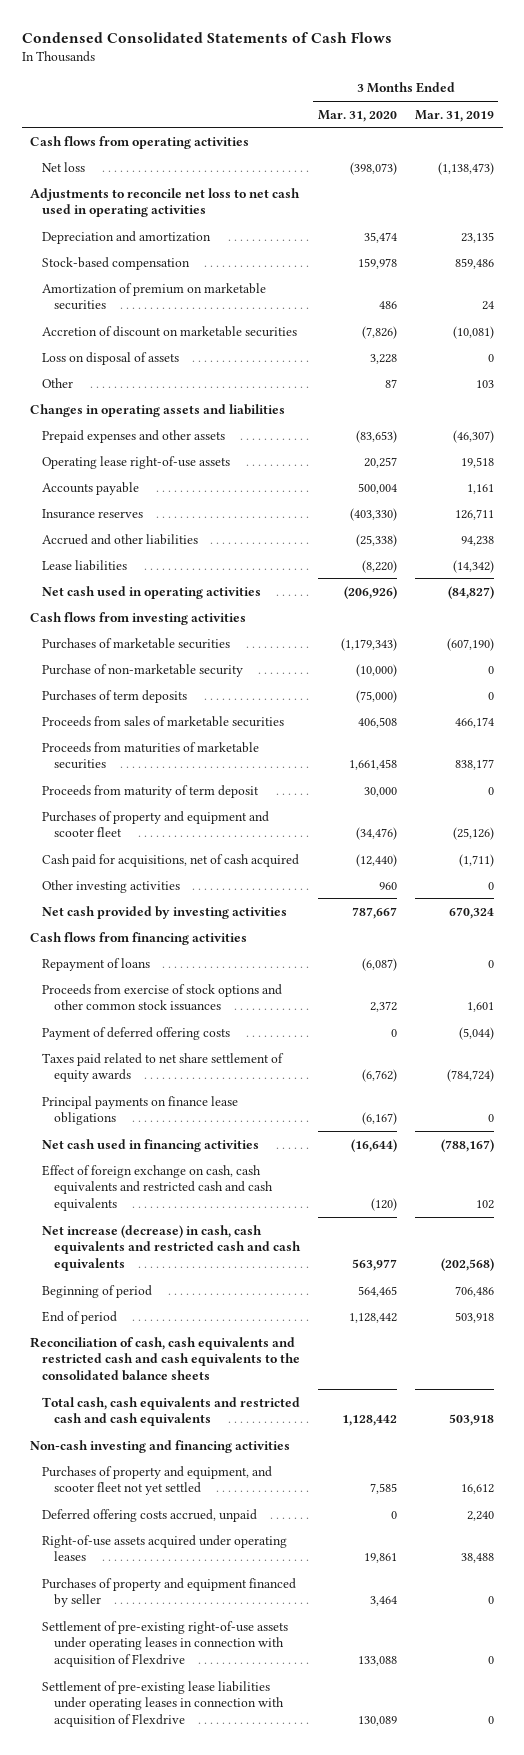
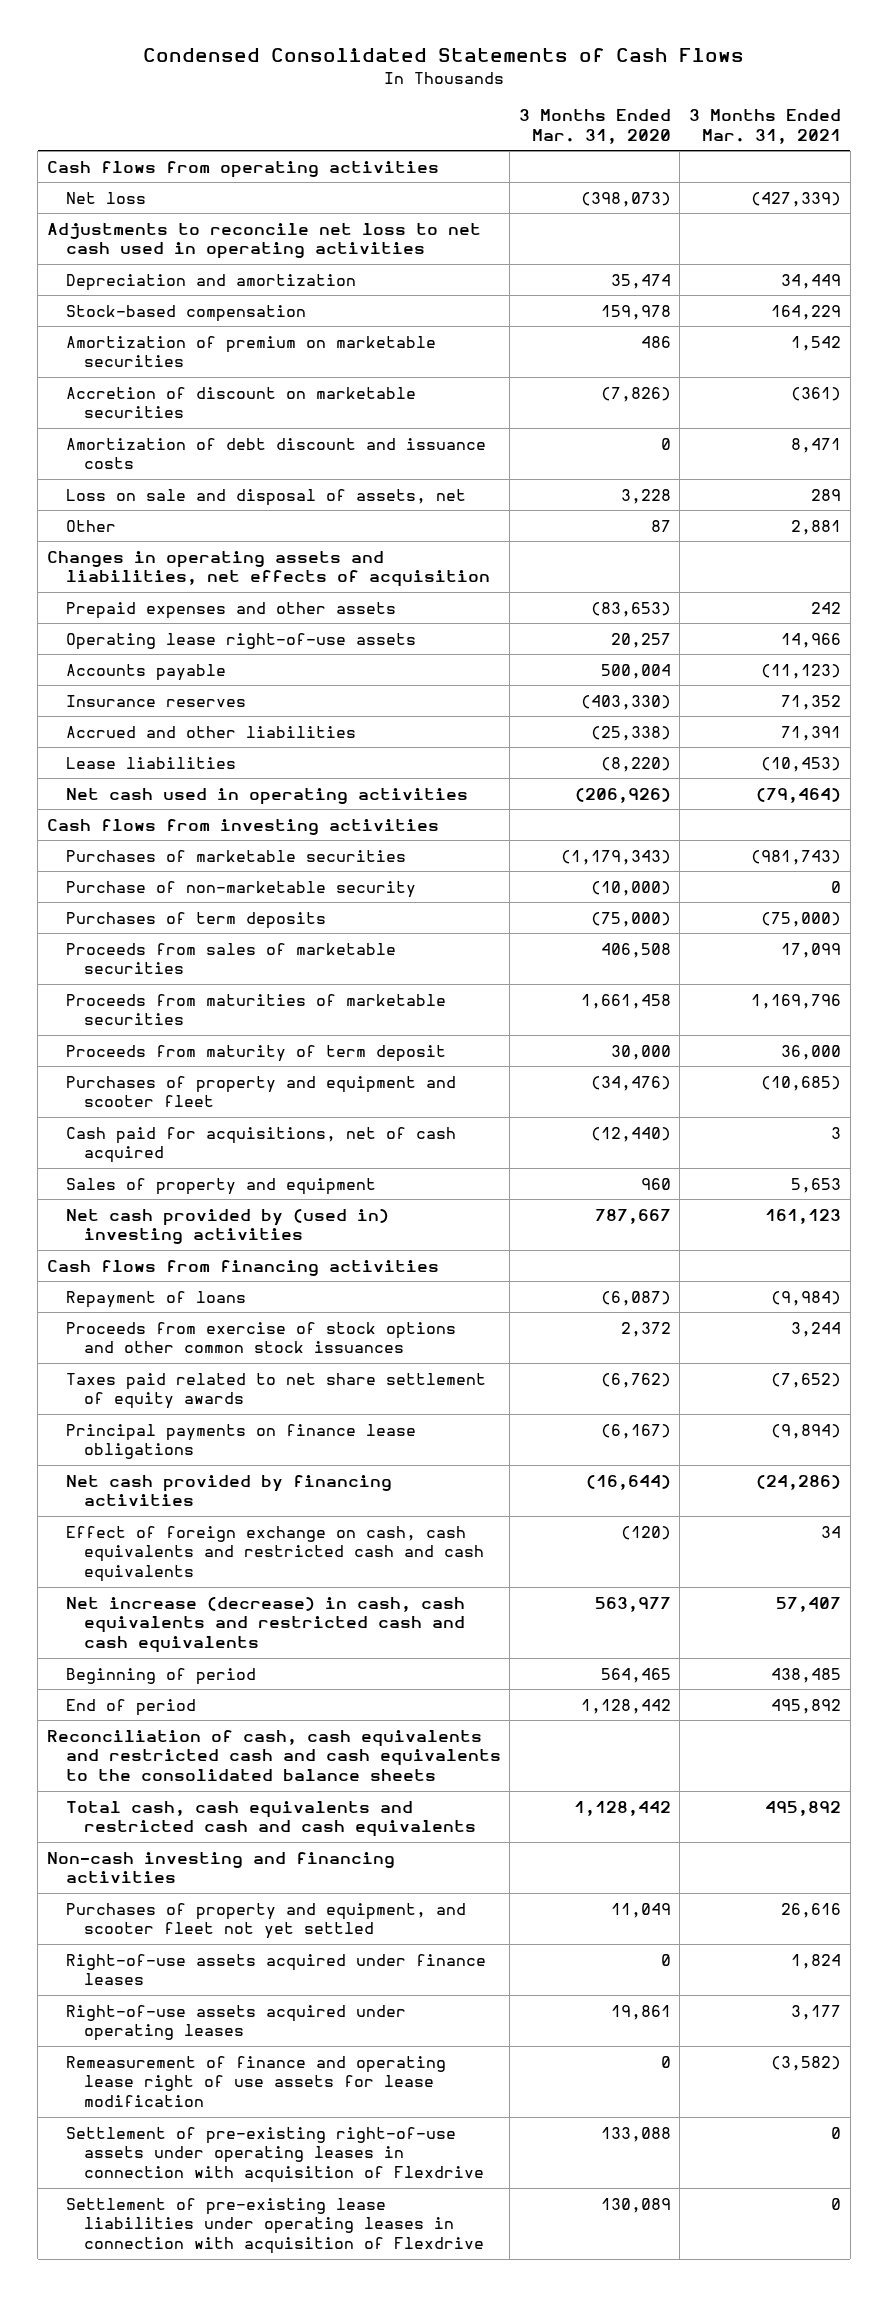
[414,109,494,122] Mar. 31, 2019 -> none
none -> [689,109,842,144] 3 Months Ended Mar. 31, 2021
none -> [65,437,486,470] Amortization of debt discount and issuance costs
[42,351,180,365] Loss on disposal of assets -> [65,488,466,506] Loss on sale and disposal of assets, net
[30,403,286,417] Changes in operating assets and liabilities -> [46,550,490,588] Changes in operating assets and liabilities, net effects of acquisition
[42,879,181,893] Other investing activities -> none
none -> [65,1177,376,1195] Sales of property and equipment
[42,905,288,919] Net cash provided by investing activities -> [65,1208,389,1245] Net cash provided by (used in) investing activities
[42,1026,231,1040] Payment of deferred offering costs -> none
[42,1138,260,1152] Net cash used in financing activities -> [65,1474,392,1507] Net cash provided by financing activities
[42,1508,258,1522] Deferred offering costs accrued, unpaid -> none
[369,1483,397,1495] 7,585 -> [610,1902,671,1918] 11,049
none -> [65,1953,486,1986] Right-of-use assets acquired under finance leases
[42,1577,297,1608] Purchases of property and equipment financed by seller -> none
none -> [65,2055,446,2108] Remeasurement of finance and operating lease right of use assets for lease modification

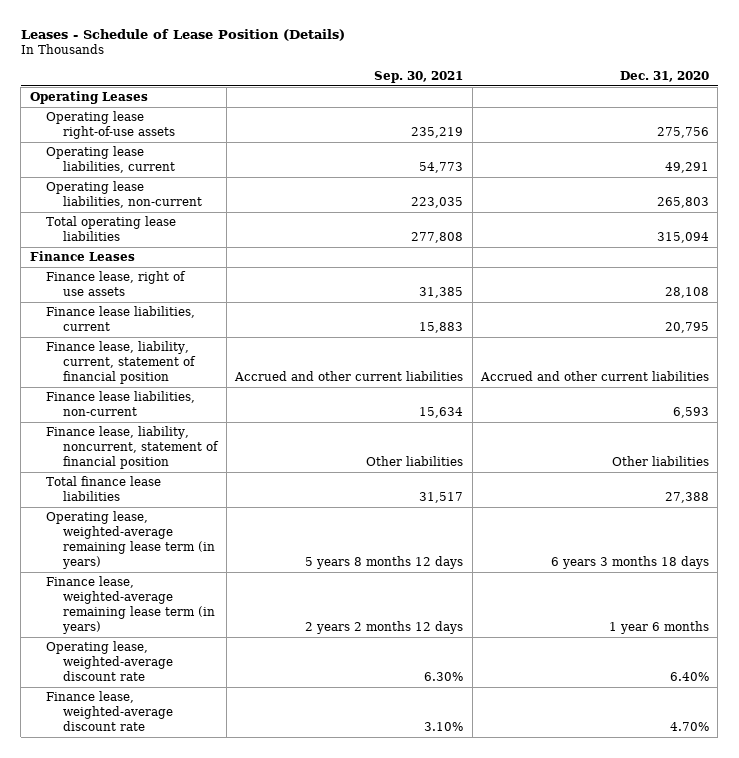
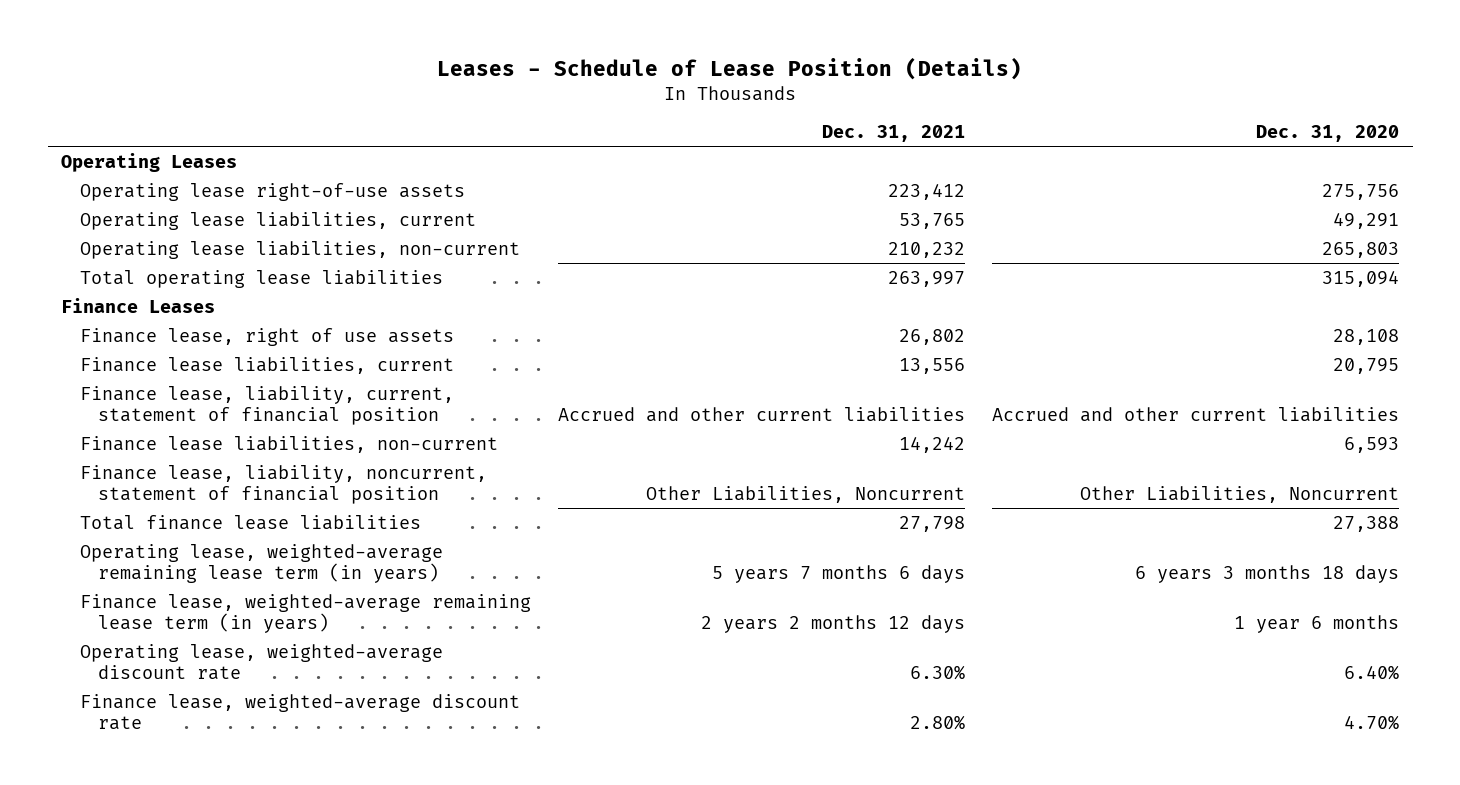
[374,70,464,83] Sep. 30, 2021 -> none
none -> [821,125,965,143] Dec. 31, 2021
[612,455,710,466] Other liabilities -> [1080,485,1400,503] Other Liabilities, Noncurrent

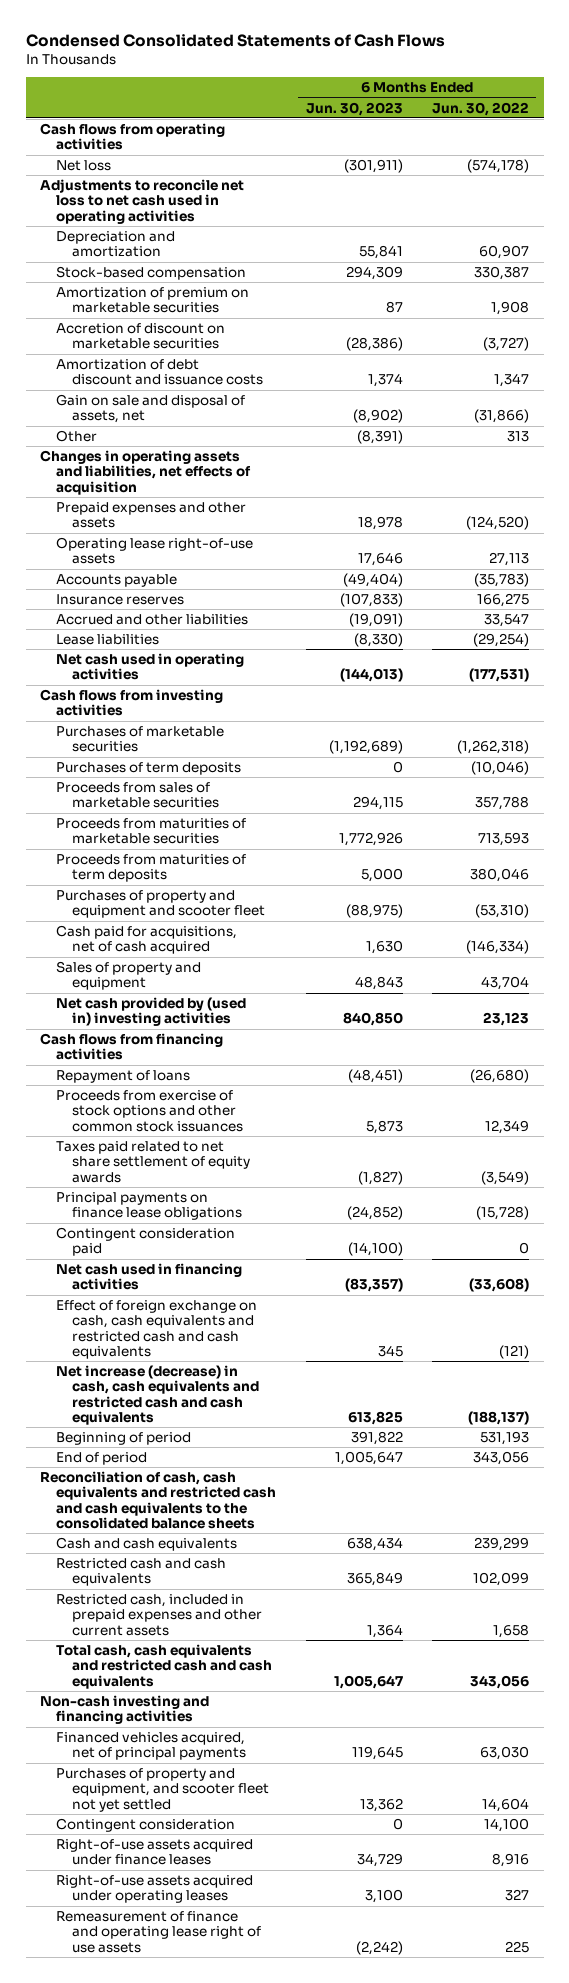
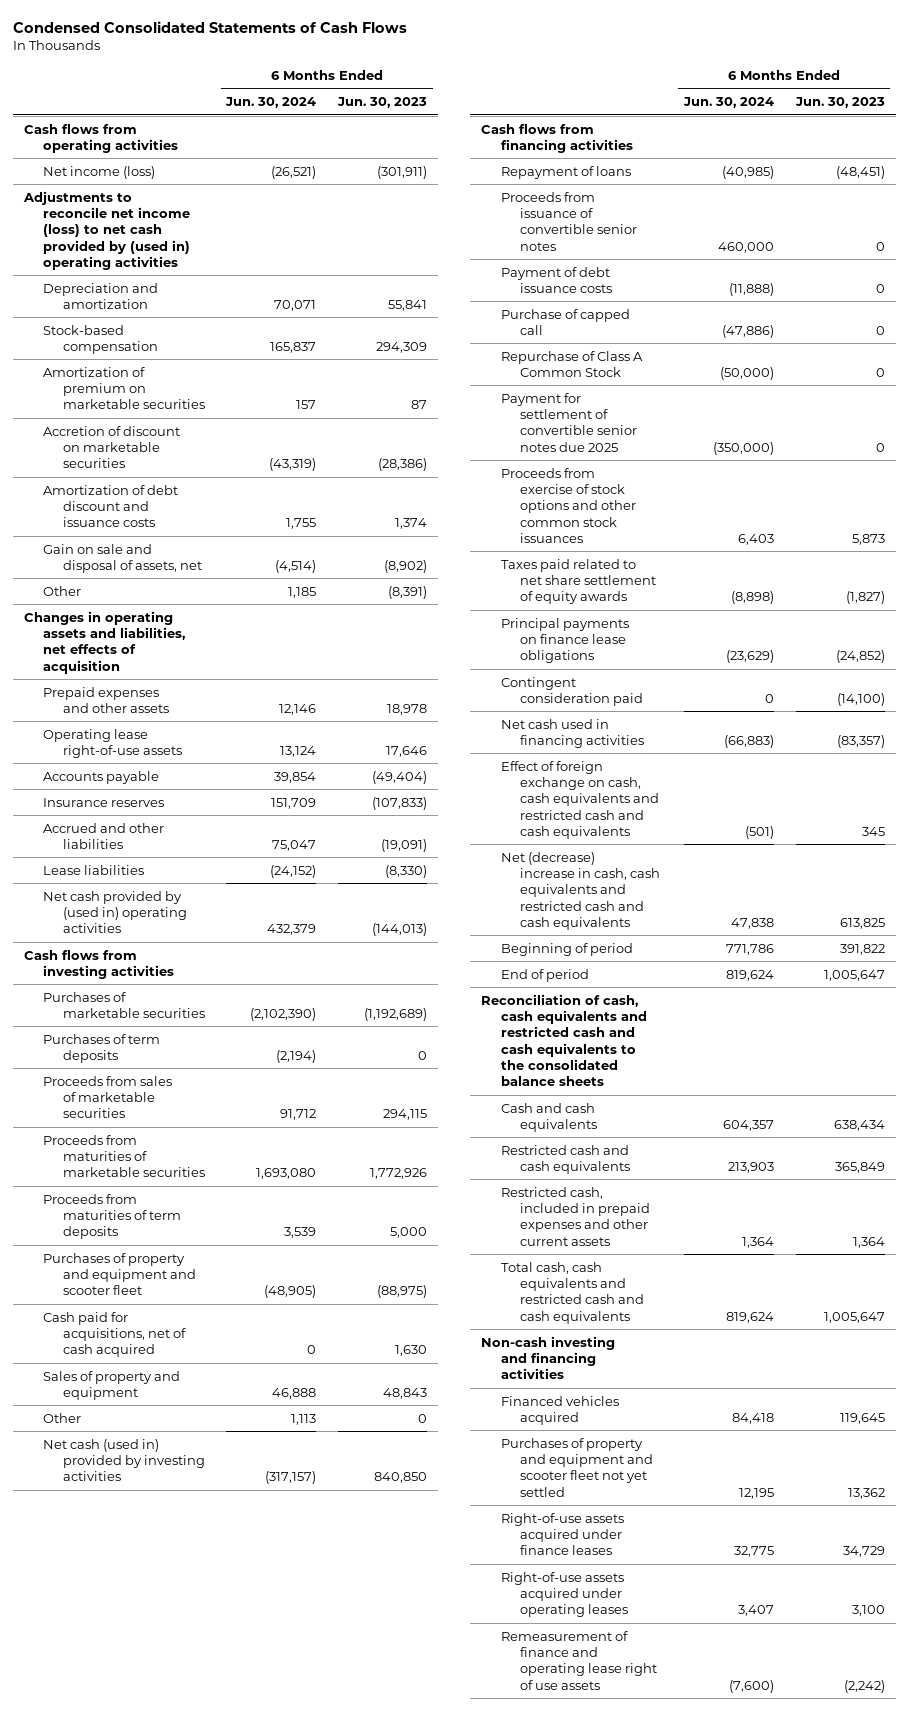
[432,101,530,116] Jun. 30, 2022 -> none
none -> [225,97,317,109] Jun. 30, 2024
[56,159,112,171] Net loss -> [43,165,156,179] Net income (loss)
[40,178,245,224] Adjustments to reconcile net loss to net cash used in operating activities -> [22,190,191,270] Adjustments to reconcile net income (loss) to net cash provided by (used in) operating activities
[56,652,245,681] Net cash used in operating activities -> [43,890,187,934] Net cash provided by (used in) operating activities
none -> [43,1412,82,1423] Other
[56,996,247,1027] Net cash provided by (used in) investing activities -> [43,1438,205,1482] Net cash (used in) provided by investing activities
none -> [500,191,638,251] Proceeds from issuance of convertible senior notes
none -> [500,266,613,293] Payment of debt issuance costs
none -> [500,308,630,335] Purchase of capped call
none -> [500,350,643,377] Repurchase of Class A Common Stock
none -> [500,392,638,452] Payment for settlement of convertible senior notes due 2025
[56,1364,260,1426] Net increase (decrease) in cash, cash equivalents and restricted cash and cash equivalents -> [500,851,661,930] Net (decrease) increase in cash, cash equivalents and restricted cash and cash equivalents
[56,1817,236,1832] Contingent consideration -> none
[56,1731,247,1761] Financed vehicles acquired, net of principal payments -> [500,1395,619,1425] Financed vehicles acquired
[56,1767,270,1812] Purchases of property and equipment, and scooter fleet not yet settled -> [500,1437,654,1497] Purchases of property and equipment and scooter fleet not yet settled

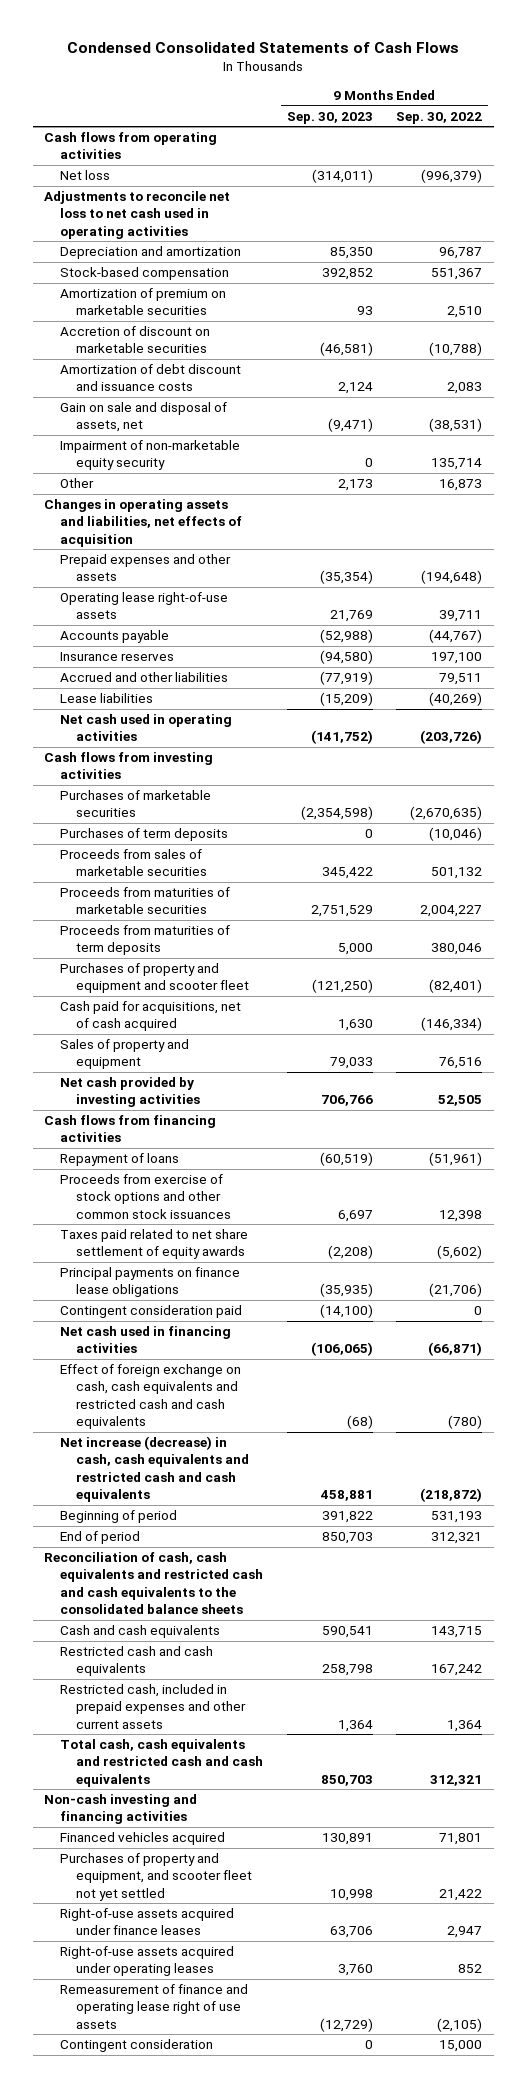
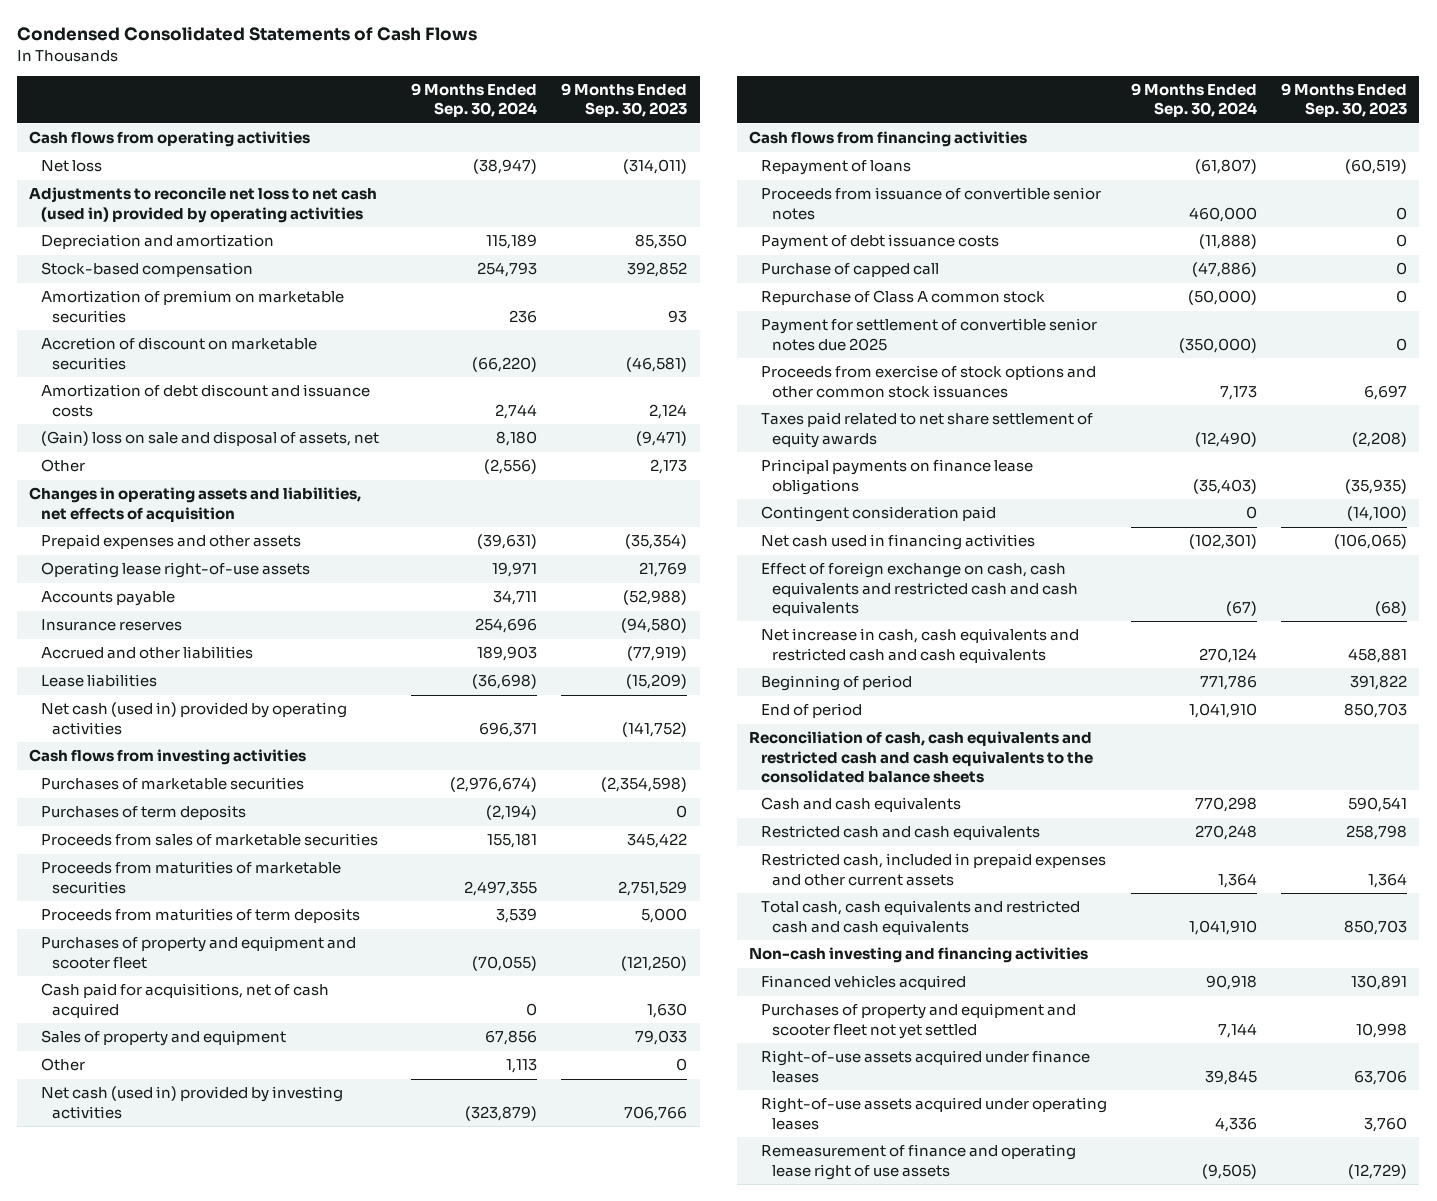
[395,111,482,124] Sep. 30, 2022 -> none
none -> [411,82,538,118] 9 Months Ended Sep. 30, 2024
[44,191,231,239] Adjustments to reconcile net loss to net cash used in operating activities -> [29,187,378,223] Adjustments to reconcile net loss to net cash (used in) provided by operating activities
[60,440,241,471] Impairment of non-marketable equity security -> none
[60,402,228,433] Gain on sale and disposal of assets, net -> [40,431,379,447] (Gain) loss on sale and disposal of assets, net
[60,714,233,742] Net cash used in operating activities -> [40,702,347,735] Net cash (used in) provided by operating activities
none -> [40,1058,85,1072] Other
[60,1077,201,1108] Net cash provided by investing activities -> [40,1086,343,1119] Net cash (used in) provided by investing activities
none -> [760,187,1101,220] Proceeds from issuance of convertible senior notes
none -> [760,234,999,251] Payment of debt issuance costs
none -> [760,263,939,278] Purchase of capped call
none -> [760,290,1045,306] Repurchase of Class A common stock
none -> [760,318,1097,351] Payment for settlement of convertible senior notes due 2025
[60,1436,250,1503] Net increase (decrease) in cash, cash equivalents and restricted cash and cash equivalents -> [760,628,1079,663] Net increase in cash, cash equivalents and restricted cash and cash equivalents
[60,1853,253,1901] Purchases of property and equipment, and scooter fleet not yet settled -> [760,1003,1076,1039] Purchases of property and equipment and scooter fleet not yet settled
[60,2039,214,2053] Contingent consideration -> none

